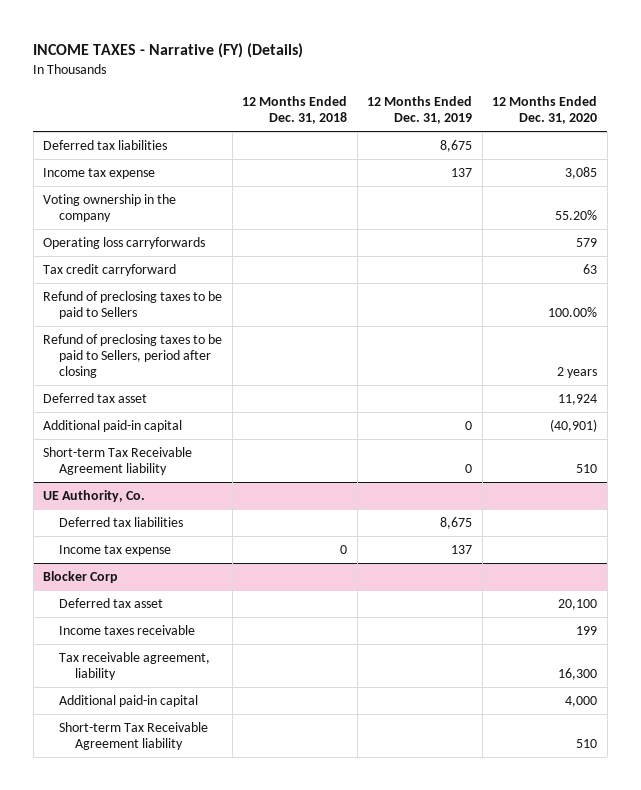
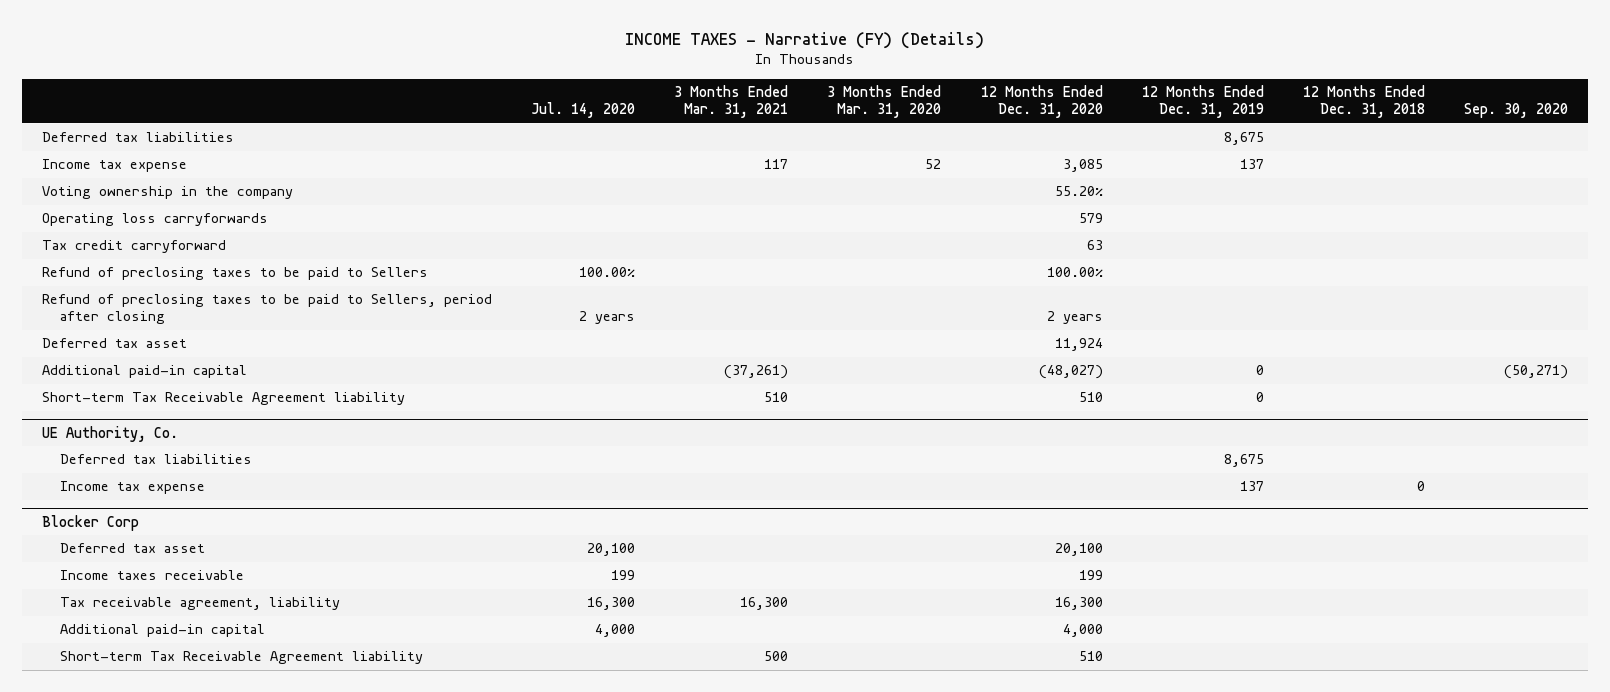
none -> [531,102,636,119] Jul. 14, 2020
none -> [674,85,789,119] 3 Months Ended Mar. 31, 2021
none -> [827,85,942,119] 3 Months Ended Mar. 31, 2020
none -> [1464,103,1569,119] Sep. 30, 2020
[550,418,598,432] (40,901) -> [1038,365,1103,380] (48,027)

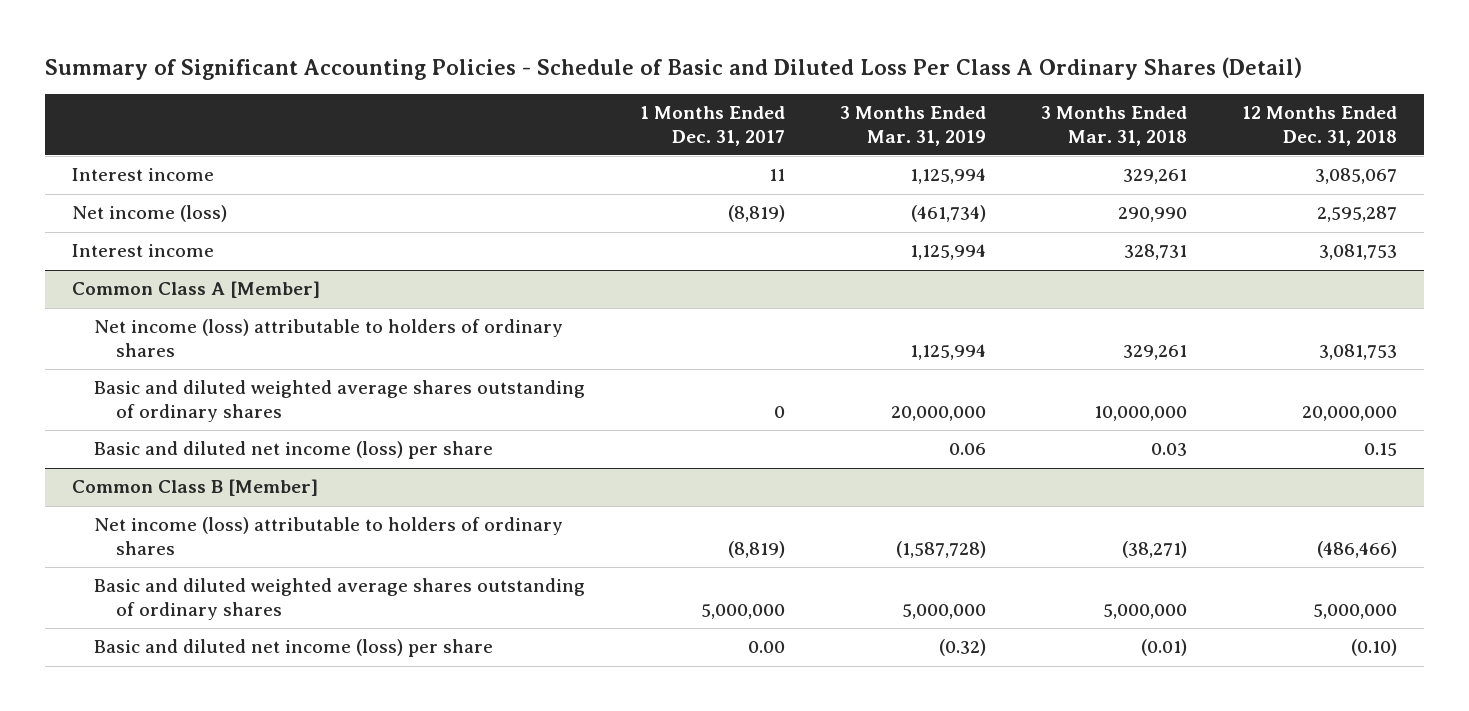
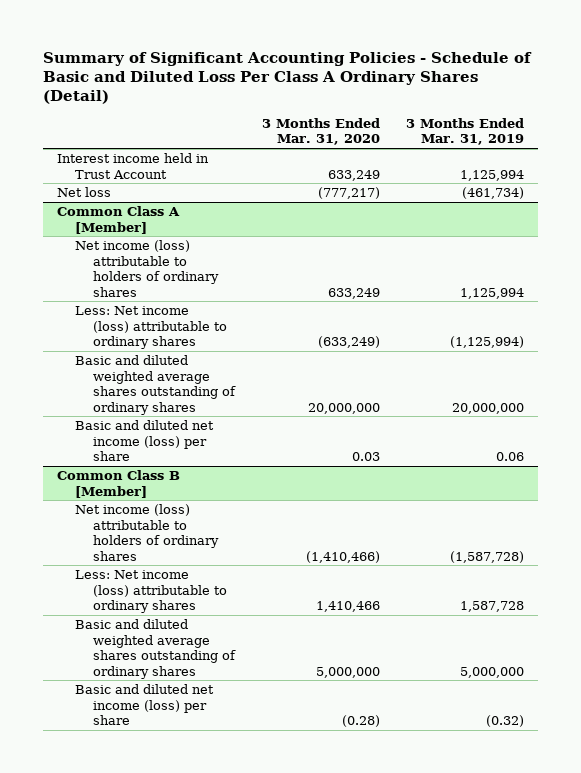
[640,106,786,146] 1 Months Ended Dec. 31, 2017 -> none
[1041,106,1188,146] 3 Months Ended Mar. 31, 2018 -> none
[1241,106,1397,146] 12 Months Ended Dec. 31, 2018 -> none
none -> [261,117,380,146] 3 Months Ended Mar. 31, 2020
[72,244,215,258] Interest income -> none
[72,168,215,182] Interest income -> [56,153,209,179] Interest income held in Trust Account
[72,205,228,223] Net income (loss) -> [56,187,111,198] Net loss
none -> [74,306,227,350] Less: Net income (loss) attributable to ordinary shares
none -> [74,570,227,614] Less: Net income (loss) attributable to ordinary shares

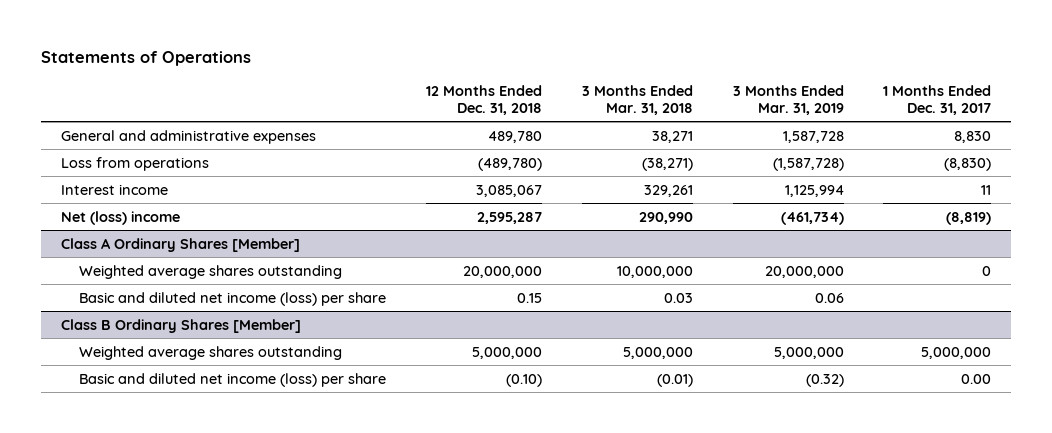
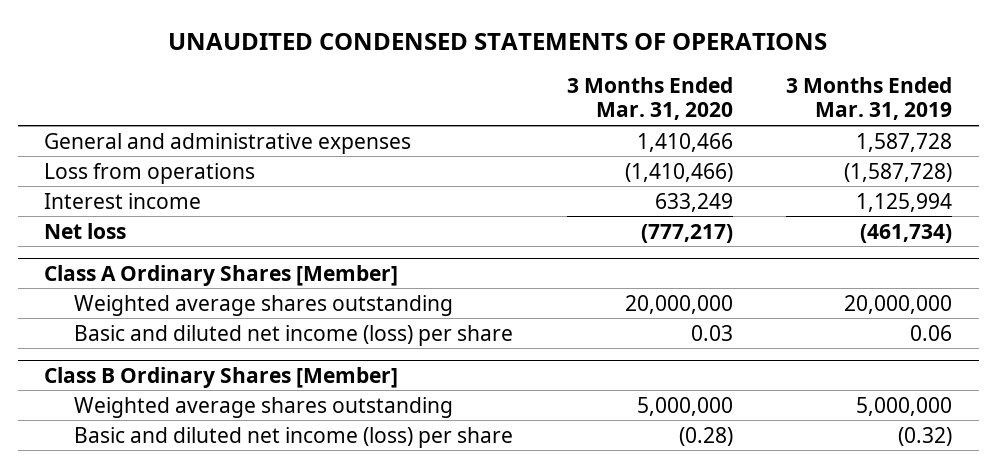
[40,51,251,67] Statements of Operations -> [168,32,828,50] UNAUDITED CONDENSED STATEMENTS OF OPERATIONS
[425,84,542,115] 12 Months Ended Dec. 31, 2018 -> none
[581,84,693,115] 3 Months Ended Mar. 31, 2018 -> none
[883,84,992,115] 1 Months Ended Dec. 31, 2017 -> none
none -> [566,77,733,121] 3 Months Ended Mar. 31, 2020
[60,210,180,225] Net (loss) income -> [44,222,127,239] Net loss

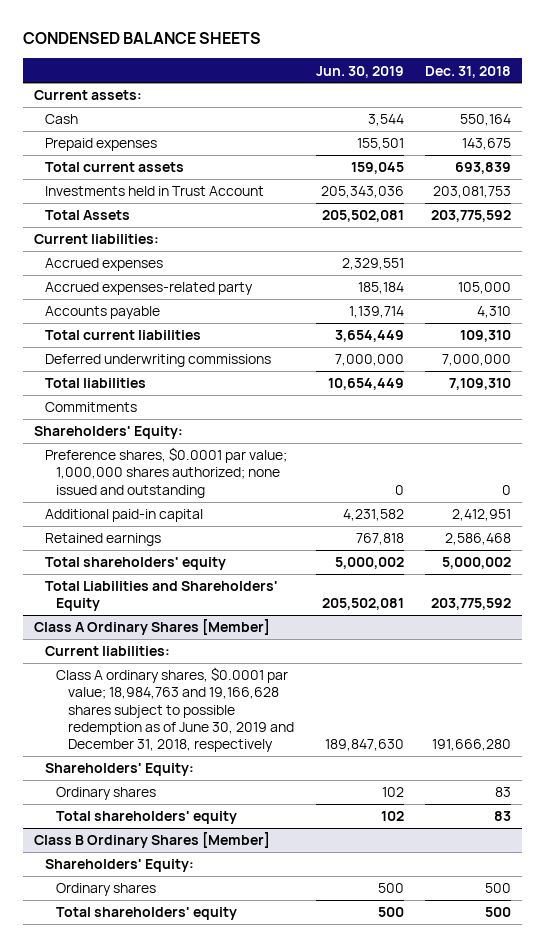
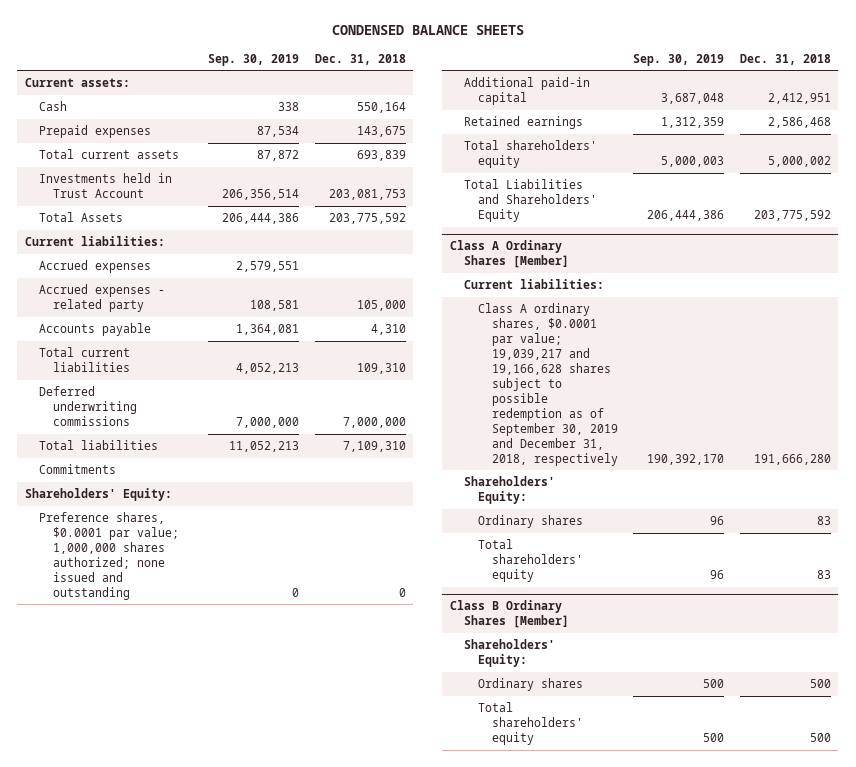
[315,65,404,78] Jun. 30, 2019 -> none
none -> [208,53,300,66] Sep. 30, 2019
[45,282,254,296] Accrued expenses-related party -> [39,283,166,312] Accrued expenses - related party
[56,667,294,753] Class A ordinary shares, $0.0001 par value; 18,984,763 and 19,166,628 shares subject to possible redemption as of June 30, 2019 and December 31, 2018, respectively -> [477,302,618,466] Class A ordinary shares, $0.0001 par value; 19,039,217 and 19,166,628 shares subject to possible redemption as of September 30, 2019 and December 31, 2018, respectively

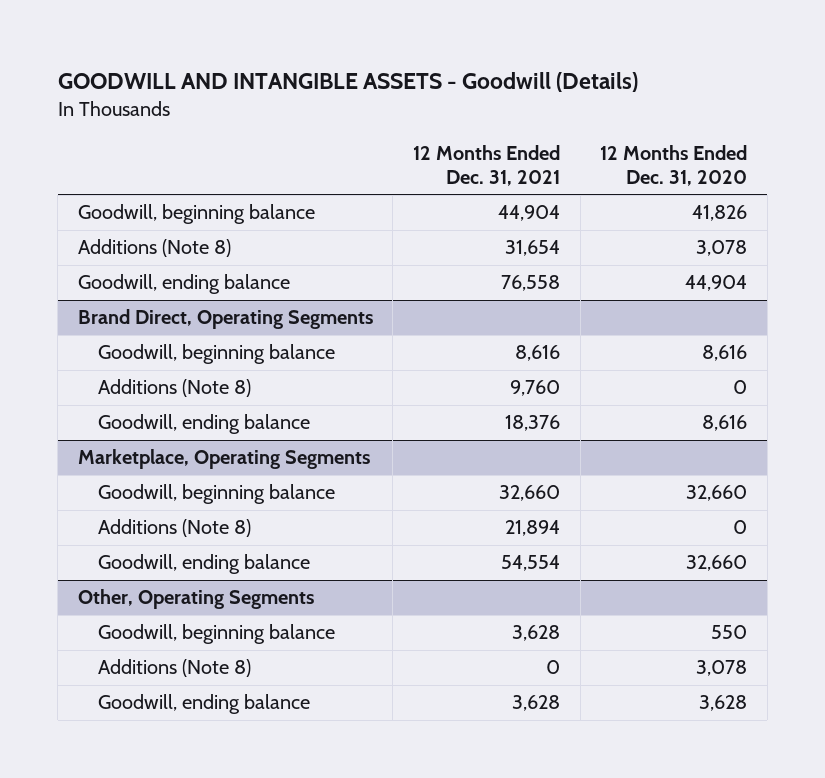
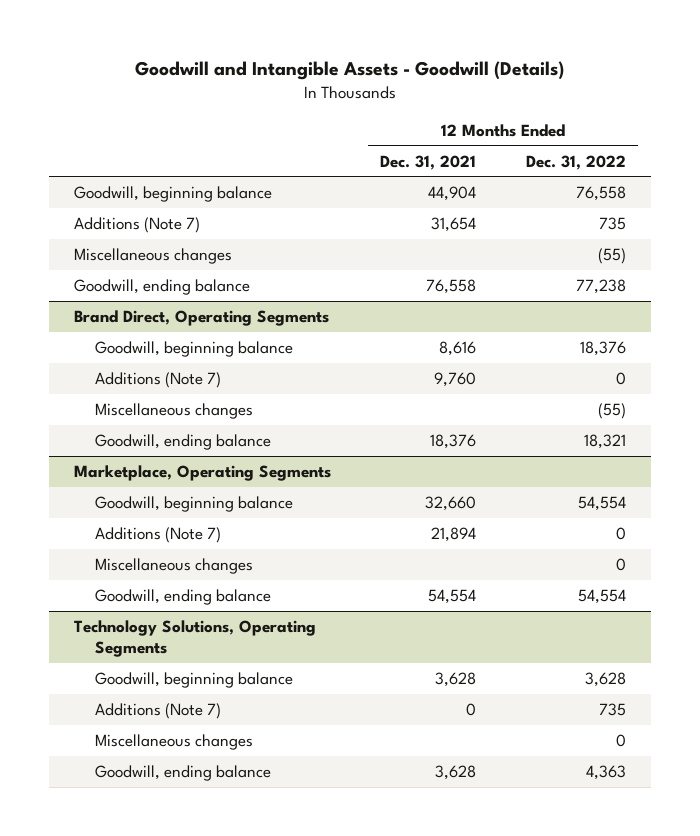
[57,71,638,92] GOODWILL AND INTANGIBLE ASSETS - Goodwill (Details) -> [134,61,564,81] Goodwill and Intangible Assets - Goodwill (Details)
[600,145,748,186] 12 Months Ended Dec. 31, 2020 -> none
none -> [526,154,627,170] Dec. 31, 2022
[77,239,231,258] Additions (Note 8) -> [73,216,200,233] Additions (Note 7)
none -> [73,247,232,264] Miscellaneous changes
[98,379,252,398] Additions (Note 8) -> [95,371,222,388] Additions (Note 7)
none -> [95,402,254,419] Miscellaneous changes
[98,519,252,538] Additions (Note 8) -> [95,526,222,543] Additions (Note 7)
none -> [95,557,254,574] Miscellaneous changes
[77,589,314,610] Other, Operating Segments -> none
none -> [73,619,316,658] Technology Solutions, Operating Segments
[98,659,252,678] Additions (Note 8) -> [95,702,222,719] Additions (Note 7)
none -> [95,733,254,750] Miscellaneous changes

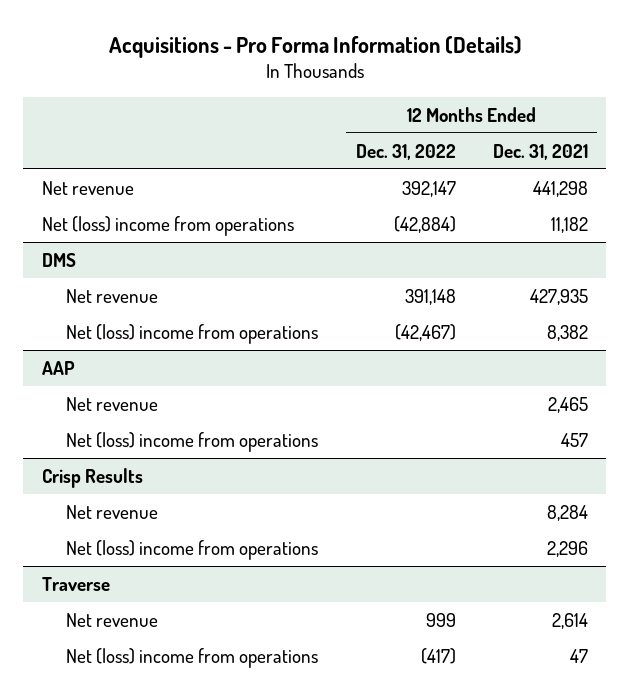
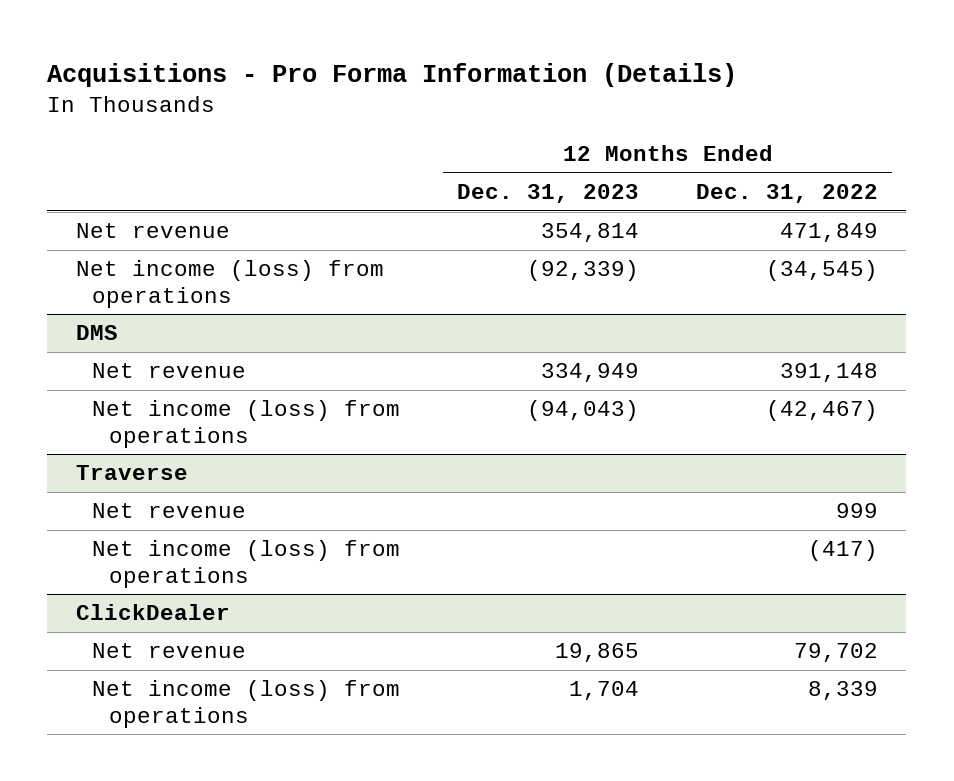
[492,143,588,160] Dec. 31, 2021 -> none
none -> [457,184,640,204] Dec. 31, 2023
[401,180,456,197] 392,147 -> [779,223,878,243] 471,849
[41,215,294,236] Net (loss) income from operations -> [75,260,384,308] Net income (loss) from operations
[393,215,456,233] (42,884) -> [765,260,878,282] (34,545)
[41,360,75,375] AAP -> none
[66,396,159,411] Net revenue -> none
[66,431,319,452] Net (loss) income from operations -> none
[41,467,143,488] Crisp Results -> none
[66,504,159,519] Net revenue -> none
[66,539,319,560] Net (loss) income from operations -> none
[66,323,319,344] Net (loss) income from operations -> [92,400,401,448] Net income (loss) from operations
[66,647,319,668] Net (loss) income from operations -> [92,540,401,588] Net income (loss) from operations
none -> [75,604,230,621] ClickDealer
none -> [92,643,247,659] Net revenue
none -> [92,680,401,728] Net income (loss) from operations

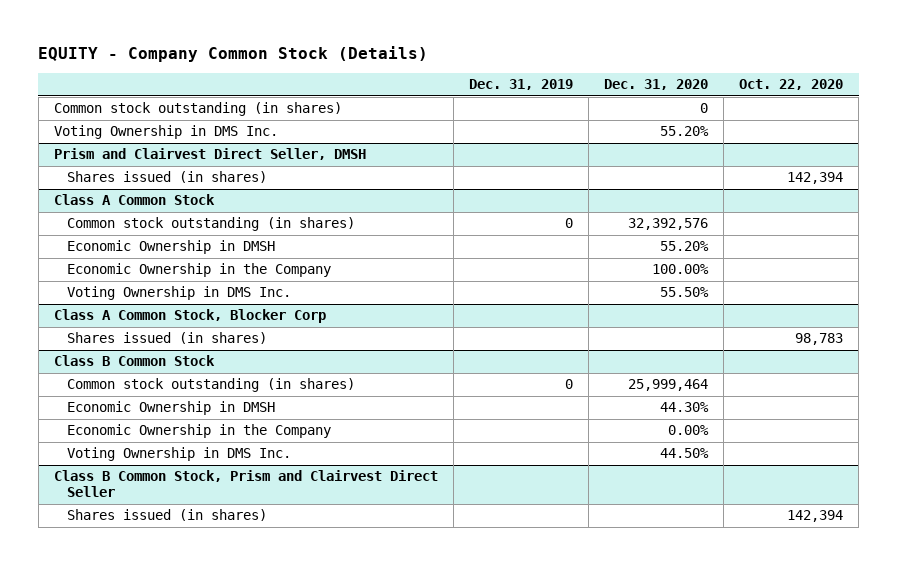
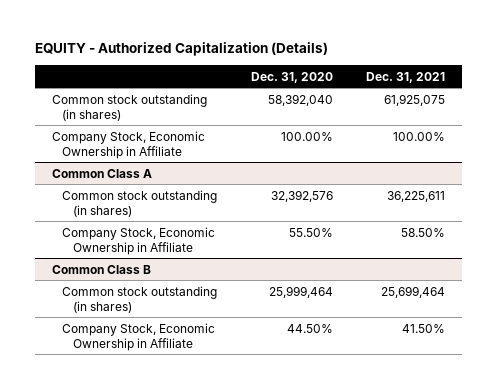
[38,46,429,63] EQUITY - Company Common Stock (Details) -> [34,42,328,57] EQUITY - Authorized Capitalization (Details)
[468,79,573,91] Dec. 31, 2019 -> none
[739,79,844,91] Oct. 22, 2020 -> none
none -> [366,71,446,83] Dec. 31, 2021
[53,125,278,140] Voting Ownership in DMS Inc. -> none
[53,148,366,161] Prism and Clairvest Direct Seller, DMSH -> none
[67,171,268,184] Shares issued (in shares) -> none
[700,103,709,114] 0 -> [267,93,333,106] 58,392,040
none -> [51,130,205,159] Company Stock, Economic Ownership in Affiliate
[53,194,215,206] Class A Common Stock -> [51,168,152,178] Common Class A
[67,263,332,278] Economic Ownership in the Company -> none
[67,286,292,301] Voting Ownership in DMS Inc. -> none
[53,309,326,324] Class A Common Stock, Blocker Corp -> none
[67,332,268,345] Shares issued (in shares) -> none
[67,240,276,255] Economic Ownership in DMSH -> [62,226,216,255] Company Stock, Economic Ownership in Affiliate
[660,241,710,252] 55.20% -> [288,227,333,237] 55.50%
[53,355,215,367] Class B Common Stock -> [51,264,151,274] Common Class B
[67,424,332,439] Economic Ownership in the Company -> none
[67,447,292,462] Voting Ownership in DMS Inc. -> none
[53,470,438,498] Class B Common Stock, Prism and Clairvest Direct Seller -> none
[67,509,268,522] Shares issued (in shares) -> none
[67,401,276,416] Economic Ownership in DMSH -> [62,322,216,351] Company Stock, Economic Ownership in Affiliate
[660,402,710,413] 44.30% -> [286,323,333,333] 44.50%

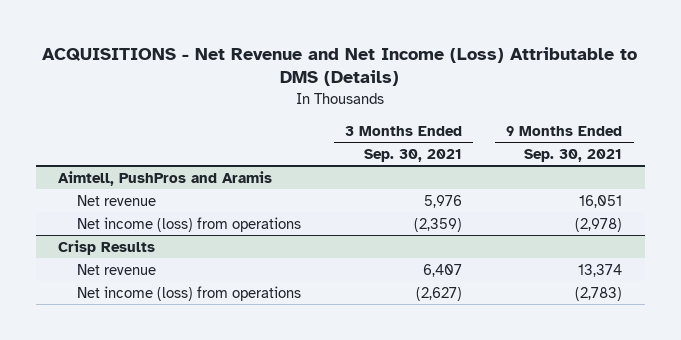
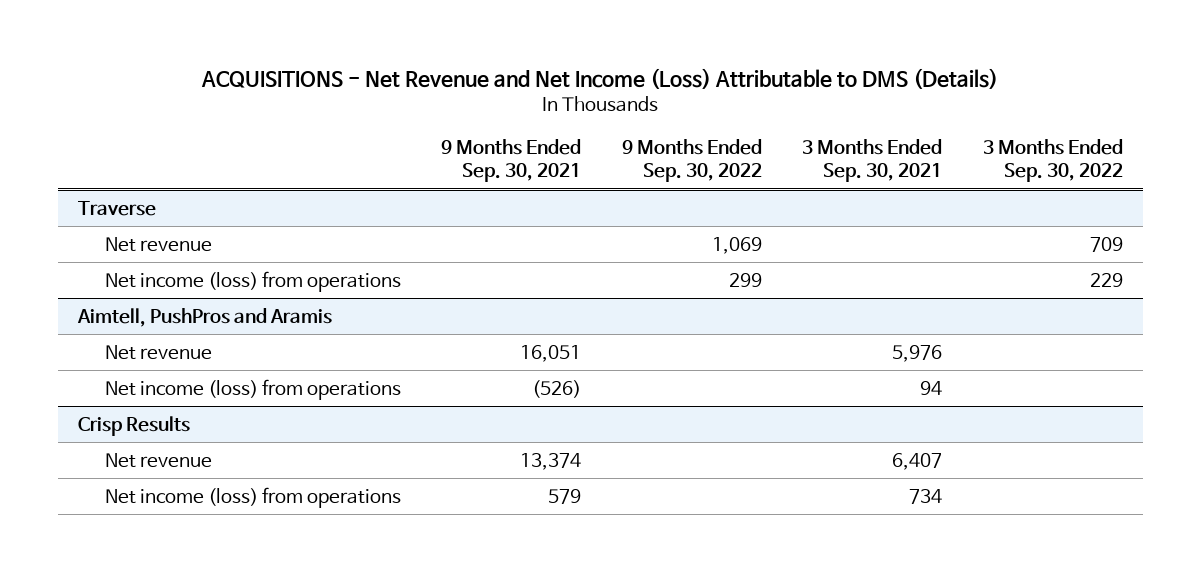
none -> [621,138,762,183] 9 Months Ended Sep. 30, 2022
none -> [982,138,1123,183] 3 Months Ended Sep. 30, 2022
none -> [78,200,157,216] Traverse
none -> [104,236,212,252] Net revenue
none -> [104,270,401,292] Net income (loss) from operations
[414,217,463,232] (2,359) -> [920,380,943,395] 94
[575,217,623,232] (2,978) -> [532,379,582,398] (526)
[416,286,463,301] (2,627) -> [909,488,943,504] 734
[575,286,623,301] (2,783) -> [548,488,582,504] 579

